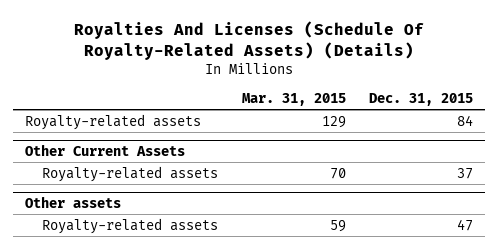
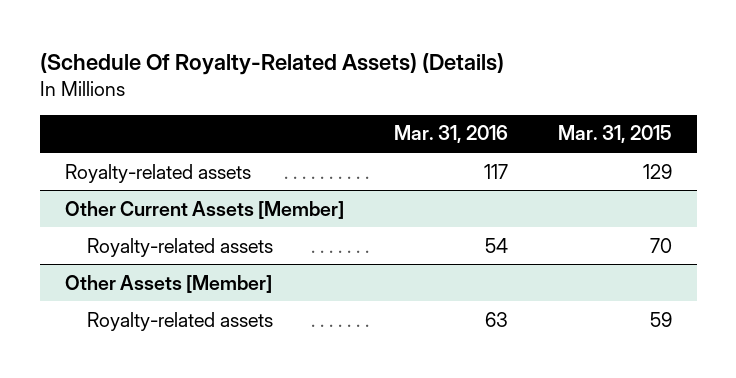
[74,20,425,60] Royalties And Licenses (Schedule Of Royalty-Related Assets) (Details) -> [39,52,504,75] (Schedule Of Royalty-Related Assets) (Details)
[369,93,474,107] Dec. 31, 2015 -> none
none -> [393,125,508,144] Mar. 31, 2016
[25,144,186,157] Other Current Assets -> [64,200,344,219] Other Current Assets [Member]
[25,196,122,209] Other assets -> [64,274,272,293] Other Assets [Member]

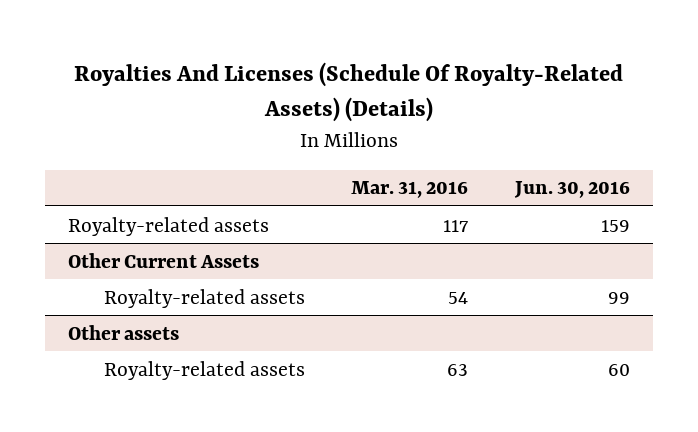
[39,52,504,75] (Schedule Of Royalty-Related Assets) (Details) -> [74,61,624,123] Royalties And Licenses (Schedule Of Royalty-Related Assets) (Details)
[557,125,672,144] Mar. 31, 2015 -> none
none -> [513,181,630,199] Jun. 30, 2016
[64,200,344,219] Other Current Assets [Member] -> [68,252,260,268] Other Current Assets
[64,274,272,293] Other Assets [Member] -> [68,324,180,340] Other assets

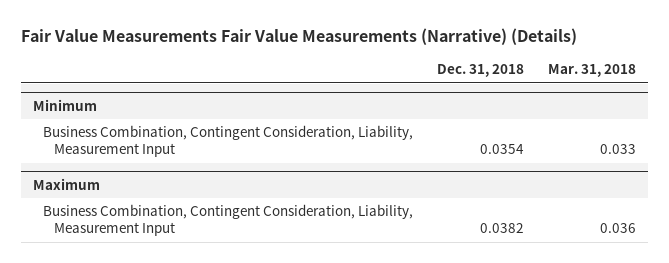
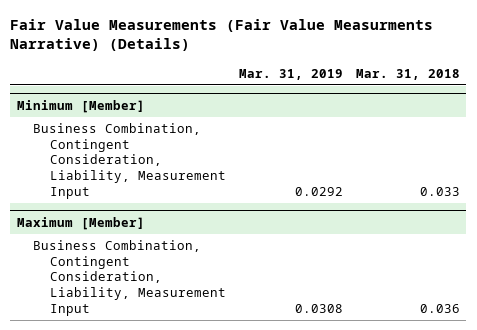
[21,28,578,46] Fair Value Measurements Fair Value Measurements (Narrative) (Details) -> [10,18,434,52] Fair Value Measurements (Fair Value Measurments Narrative) (Details)
[437,64,525,78] Dec. 31, 2018 -> none
none -> [238,68,343,80] Mar. 31, 2019
[33,98,98,111] Minimum -> [16,99,145,113] Minimum [Member]
[33,177,101,190] Maximum -> [16,216,145,230] Maximum [Member]

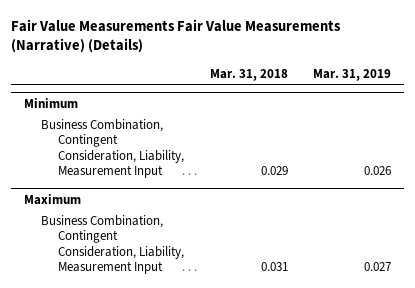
[10,18,434,52] Fair Value Measurements (Fair Value Measurments Narrative) (Details) -> [10,18,341,54] Fair Value Measurements Fair Value Measurements (Narrative) (Details)
[16,99,145,113] Minimum [Member] -> [23,97,78,108] Minimum
[294,186,343,196] 0.0292 -> [364,165,392,175] 0.026
[419,186,460,196] 0.033 -> [260,165,288,175] 0.029
[16,216,145,230] Maximum [Member] -> [23,193,81,205] Maximum
[294,303,343,313] 0.0308 -> [364,261,392,271] 0.027
[419,303,460,313] 0.036 -> [260,261,288,271] 0.031

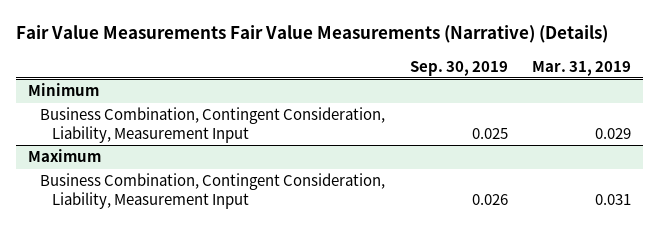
[209,68,288,81] Mar. 31, 2018 -> none
none -> [409,60,508,76] Sep. 30, 2019
[364,165,392,175] 0.026 -> [594,127,631,139] 0.029
[364,261,392,271] 0.027 -> [594,193,631,205] 0.031

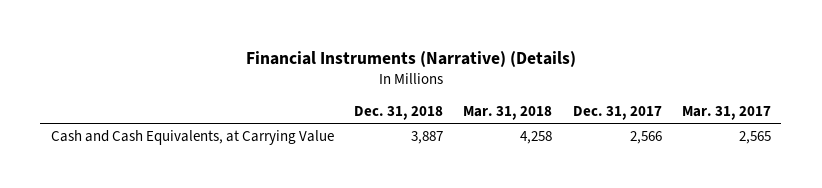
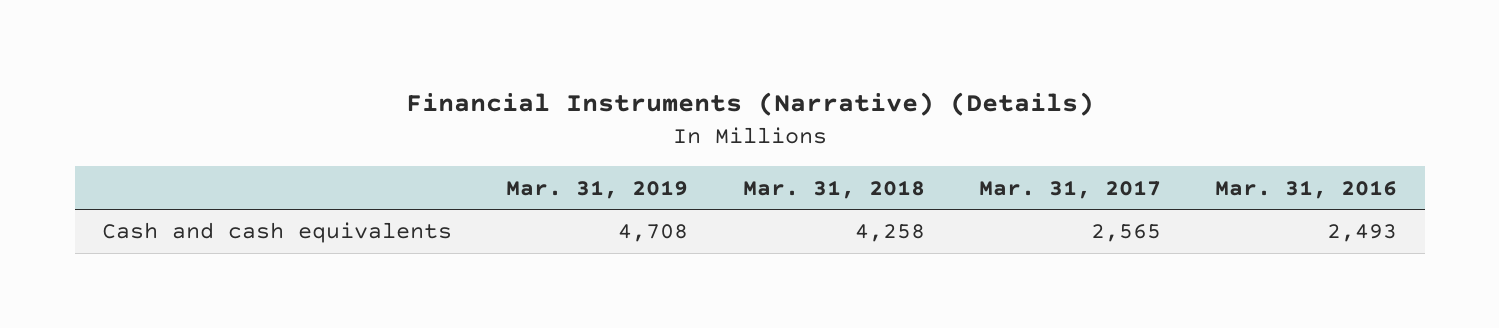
[353,106,443,121] Dec. 31, 2018 -> none
[572,106,662,121] Dec. 31, 2017 -> none
none -> [506,179,689,199] Mar. 31, 2019
none -> [1215,179,1398,199] Mar. 31, 2016
[50,129,334,145] Cash and Cash Equivalents, at Carrying Value -> [101,222,452,244] Cash and cash equivalents

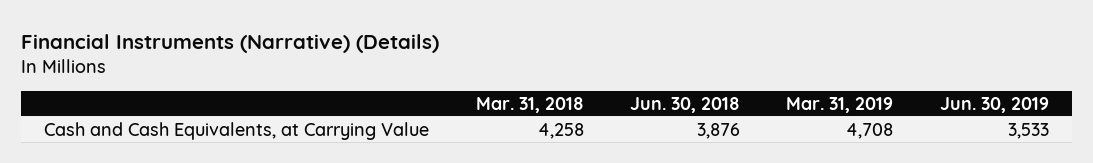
[978,179,1161,199] Mar. 31, 2017 -> none
[1215,179,1398,199] Mar. 31, 2016 -> none
none -> [629,96,740,113] Jun. 30, 2018
none -> [939,96,1049,113] Jun. 30, 2019
[101,222,452,244] Cash and cash equivalents -> [44,121,430,140] Cash and Cash Equivalents, at Carrying Value

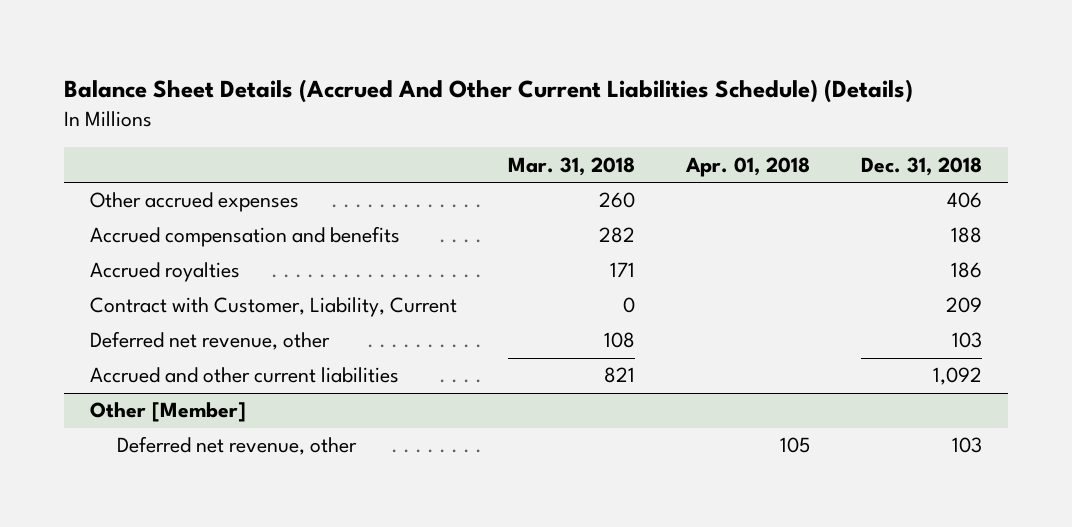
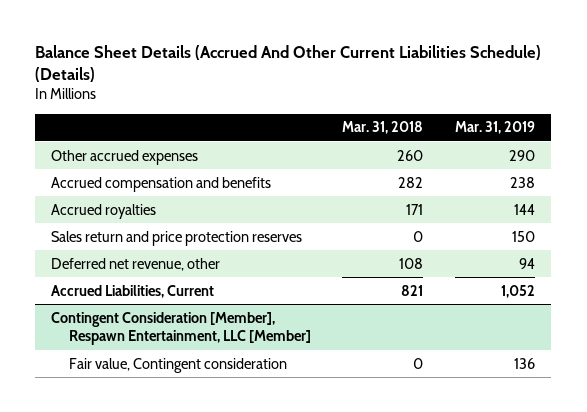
[685,156,811,177] Apr. 01, 2018 -> none
[861,156,983,176] Dec. 31, 2018 -> none
none -> [455,121,536,135] Mar. 31, 2019
[89,297,457,318] Contract with Customer, Liability, Current -> [51,230,303,246] Sales return and price protection reserves
[89,402,246,423] Other [Member] -> none
[116,436,357,456] Deferred net revenue, other -> none
[89,367,399,384] Accrued and other current liabilities -> [51,284,215,298] Accrued Liabilities, Current
none -> [51,311,311,345] Contingent Consideration [Member], Respawn Entertainment, LLC [Member]
none -> [68,357,287,373] Fair value, Contingent consideration

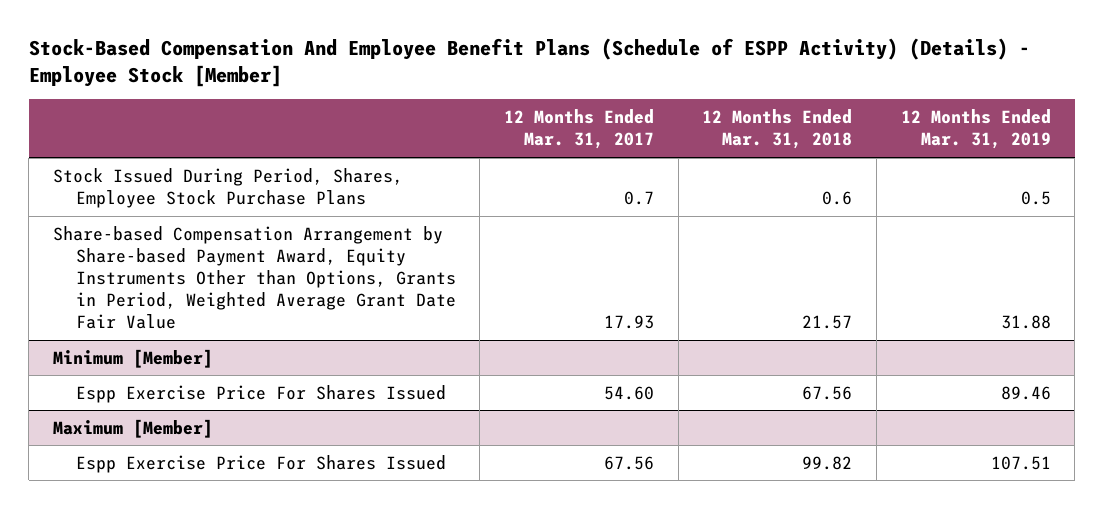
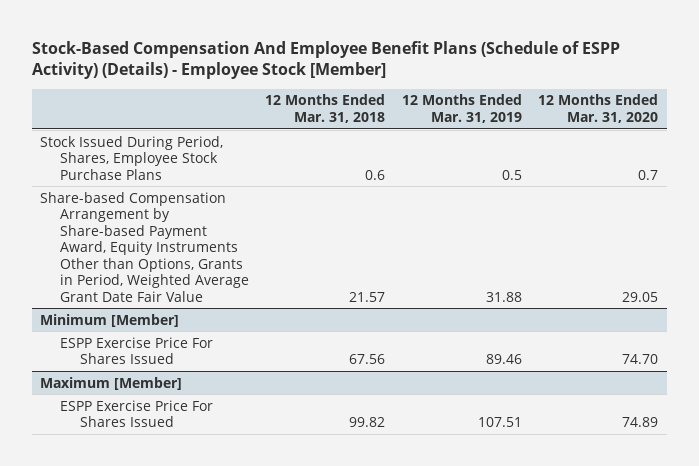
[503,109,654,150] 12 Months Ended Mar. 31, 2017 -> none
none -> [538,94,659,123] 12 Months Ended Mar. 31, 2020
[75,384,446,403] Espp Exercise Price For Shares Issued -> [60,336,214,365] ESPP Exercise Price For Shares Issued
[75,454,446,473] Espp Exercise Price For Shares Issued -> [60,399,214,428] ESPP Exercise Price For Shares Issued

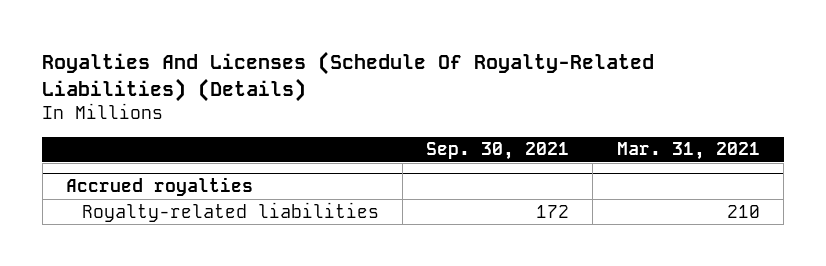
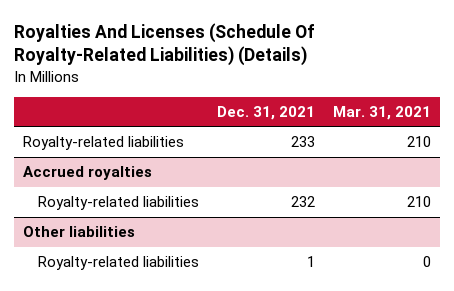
[426,142,570,161] Sep. 30, 2021 -> none
none -> [216,105,315,120] Dec. 31, 2021
none -> [22,136,184,151] Royalty-related liabilities
none -> [22,226,135,238] Other liabilities
none -> [38,256,200,271] Royalty-related liabilities

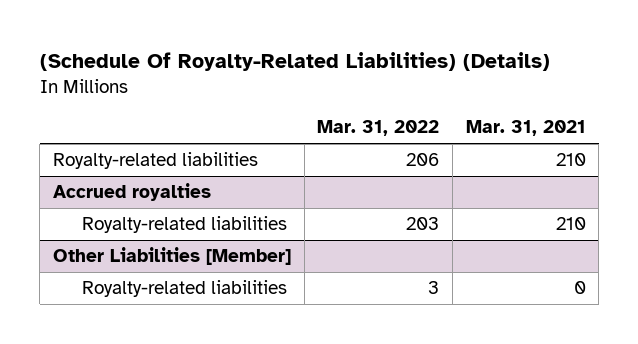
[13,22,314,67] Royalties And Licenses (Schedule Of Royalty-Related Liabilities) (Details) -> [39,52,550,72] (Schedule Of Royalty-Related Liabilities) (Details)
[216,105,315,120] Dec. 31, 2021 -> none
none -> [317,120,440,137] Mar. 31, 2022
[22,226,135,238] Other liabilities -> [52,247,291,266] Other Liabilities [Member]

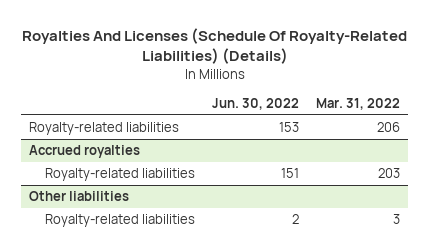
[39,52,550,72] (Schedule Of Royalty-Related Liabilities) (Details) -> [21,28,407,65] Royalties And Licenses (Schedule Of Royalty-Related Liabilities) (Details)
[465,120,586,137] Mar. 31, 2021 -> none
none -> [211,98,299,111] Jun. 30, 2022
[52,247,291,266] Other Liabilities [Member] -> [29,191,130,202] Other liabilities

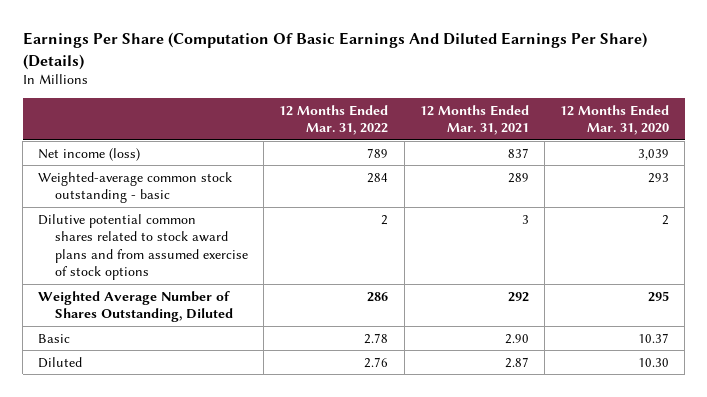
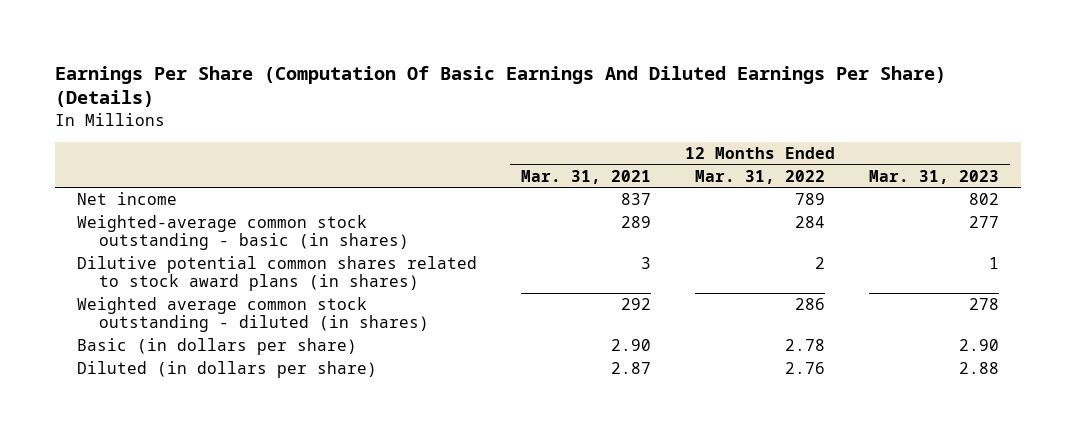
[560,104,670,136] 12 Months Ended Mar. 31, 2020 -> none
none -> [869,169,1000,184] Mar. 31, 2023
[38,147,141,161] Net income (loss) -> [76,192,177,206] Net income
[38,171,233,204] Weighted-average common stock outstanding - basic -> [76,215,409,251] Weighted-average common stock outstanding - basic (in shares)
[38,213,249,281] Dilutive potential common shares related to stock award plans and from assumed exercise of stock options -> [76,256,477,292] Dilutive potential common shares related to stock award plans (in shares)
[38,290,234,323] Weighted Average Number of Shares Outstanding, Diluted -> [76,297,429,333] Weighted average common stock outstanding - diluted (in shares)
[38,333,71,343] Basic -> [76,338,357,356] Basic (in dollars per share)
[38,356,83,368] Diluted -> [76,361,377,379] Diluted (in dollars per share)

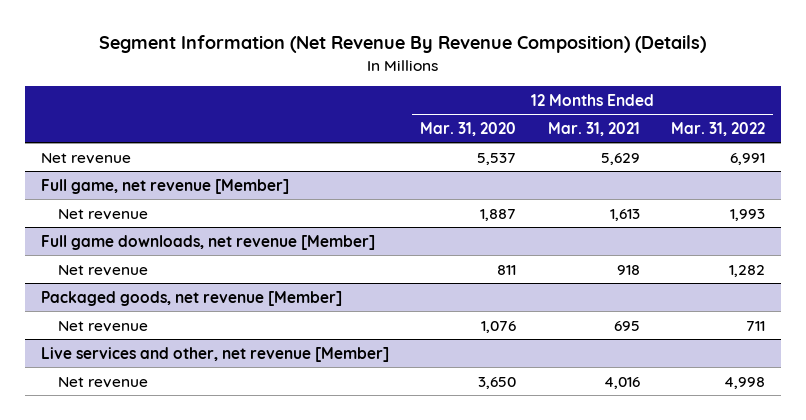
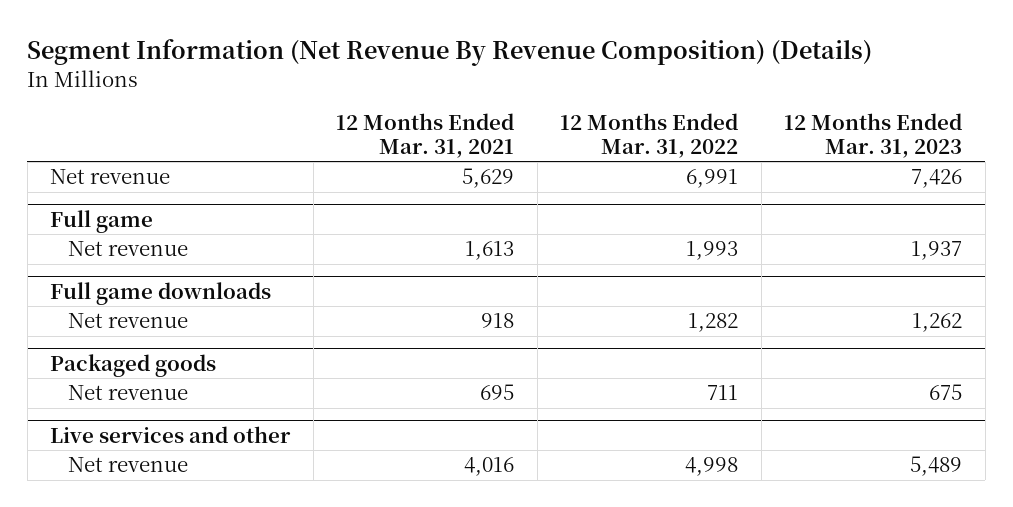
[420,121,517,136] Mar. 31, 2020 -> none
none -> [784,112,963,158] 12 Months Ended Mar. 31, 2023
[40,178,289,194] Full game, net revenue [Member] -> [50,209,154,233] Full game
[40,234,375,250] Full game downloads, net revenue [Member] -> [50,281,272,305] Full game downloads
[40,290,342,306] Packaged goods, net revenue [Member] -> [50,353,217,377] Packaged goods
[40,346,389,362] Live services and other, net revenue [Member] -> [50,425,292,443] Live services and other

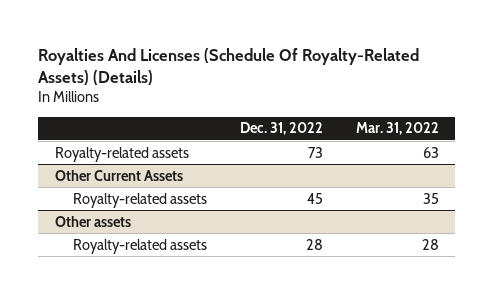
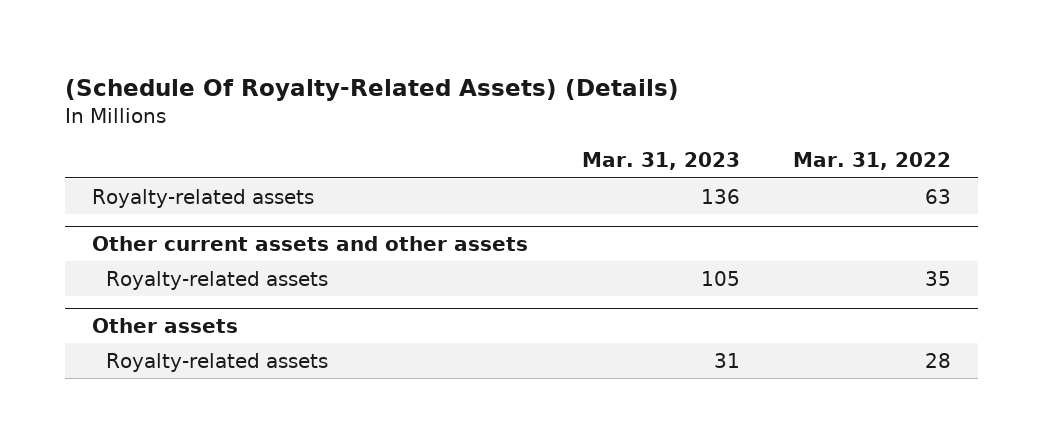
[38,47,420,85] Royalties And Licenses (Schedule Of Royalty-Related Assets) (Details) -> [64,78,679,101] (Schedule Of Royalty-Related Assets) (Details)
[239,122,323,136] Dec. 31, 2022 -> none
none -> [581,152,740,171] Mar. 31, 2023
[54,169,183,181] Other Current Assets -> [91,235,528,251] Other current assets and other assets

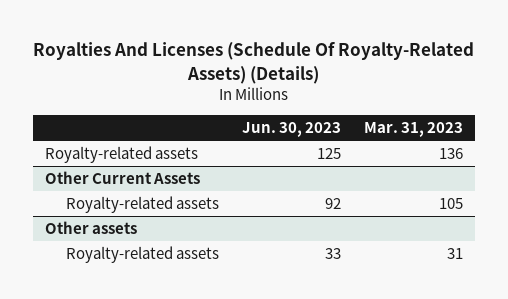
[64,78,679,101] (Schedule Of Royalty-Related Assets) (Details) -> [32,42,474,84] Royalties And Licenses (Schedule Of Royalty-Related Assets) (Details)
[793,152,952,171] Mar. 31, 2022 -> none
none -> [242,121,342,137] Jun. 30, 2023
[91,235,528,251] Other current assets and other assets -> [44,171,200,185] Other Current Assets

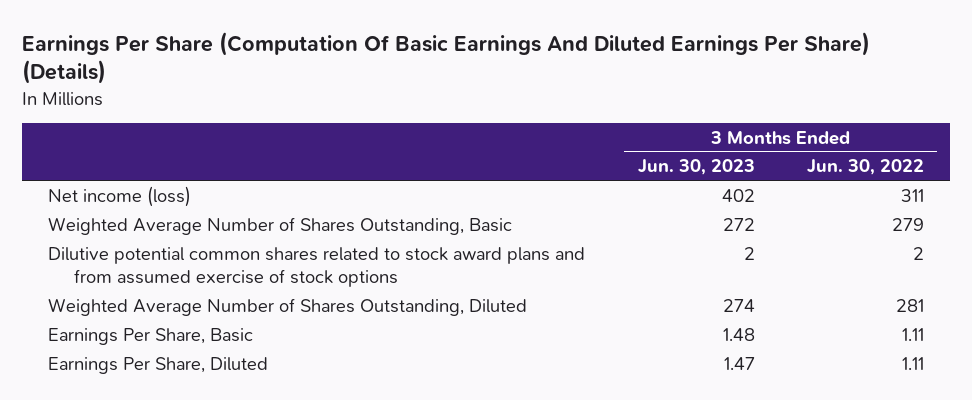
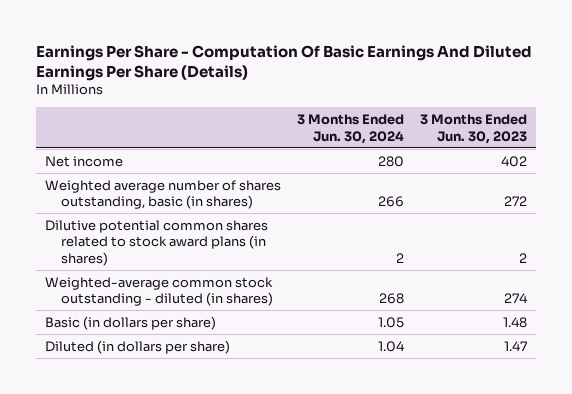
[21,31,870,85] Earnings Per Share (Computation Of Basic Earnings And Diluted Earnings Per Share) (Details) -> [36,44,533,81] Earnings Per Share - Computation Of Basic Earnings And Diluted Earnings Per Share (Details)
[807,159,925,176] Jun. 30, 2022 -> none
none -> [296,114,404,144] 3 Months Ended Jun. 30, 2024
[48,185,192,207] Net income (loss) -> [44,155,123,167] Net income
[48,216,513,235] Weighted Average Number of Shares Outstanding, Basic -> [44,179,281,210] Weighted average number of shares outstanding, basic (in shares)
[48,246,586,288] Dilutive potential common shares related to stock award plans and from assumed exercise of stock options -> [44,219,268,266] Dilutive potential common shares related to stock award plans (in shares)
[48,297,528,316] Weighted Average Number of Shares Outstanding, Diluted -> [44,276,274,307] Weighted-average common stock outstanding - diluted (in shares)
[48,327,254,345] Earnings Per Share, Basic -> [44,315,216,330] Basic (in dollars per share)
[48,356,269,374] Earnings Per Share, Diluted -> [44,339,230,354] Diluted (in dollars per share)

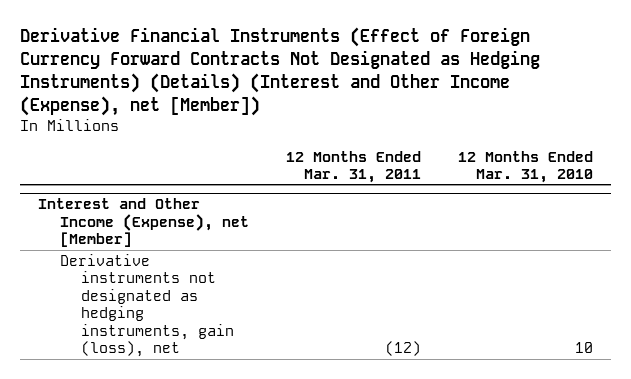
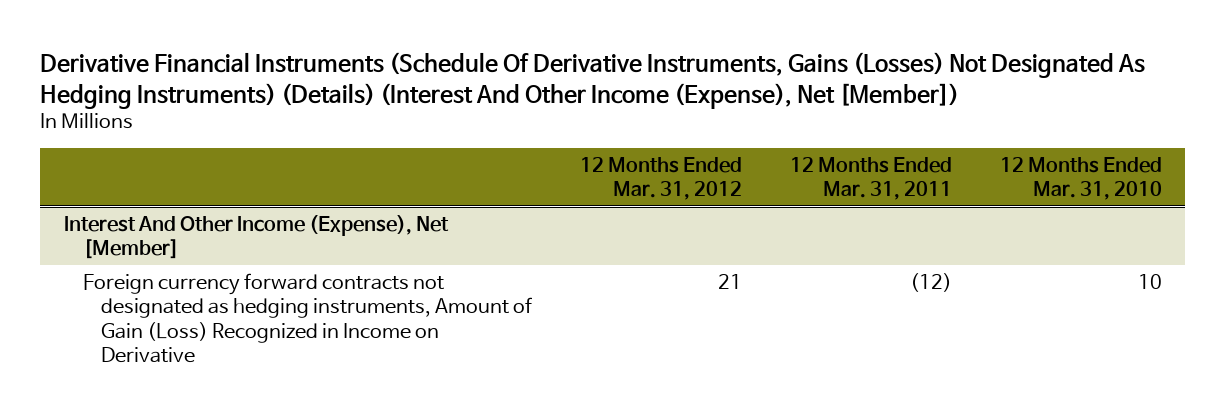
[19,27,540,117] Derivative Financial Instruments (Effect of Foreign Currency Forward Contracts Not Designated as Hedging Instruments) (Details) (Interest and Other Income (Expense), net [Member]) -> [40,51,1146,109] Derivative Financial Instruments (Schedule Of Derivative Instruments, Gains (Losses) Not Designated As Hedging Instruments) (Details) (Interest And Other Income (Expense), Net [Member])
none -> [580,156,743,201] 12 Months Ended Mar. 31, 2012
[38,198,249,248] Interest and Other Income (Expense), net [Member] -> [64,214,450,260] Interest And Other Income (Expense), Net [Member]
[59,253,235,358] Derivative instruments not designated as hedging instruments, gain (loss), net -> [82,272,533,364] Foreign currency forward contracts not designated as hedging instruments, Amount of Gain (Loss) Recognized in Income on Derivative

